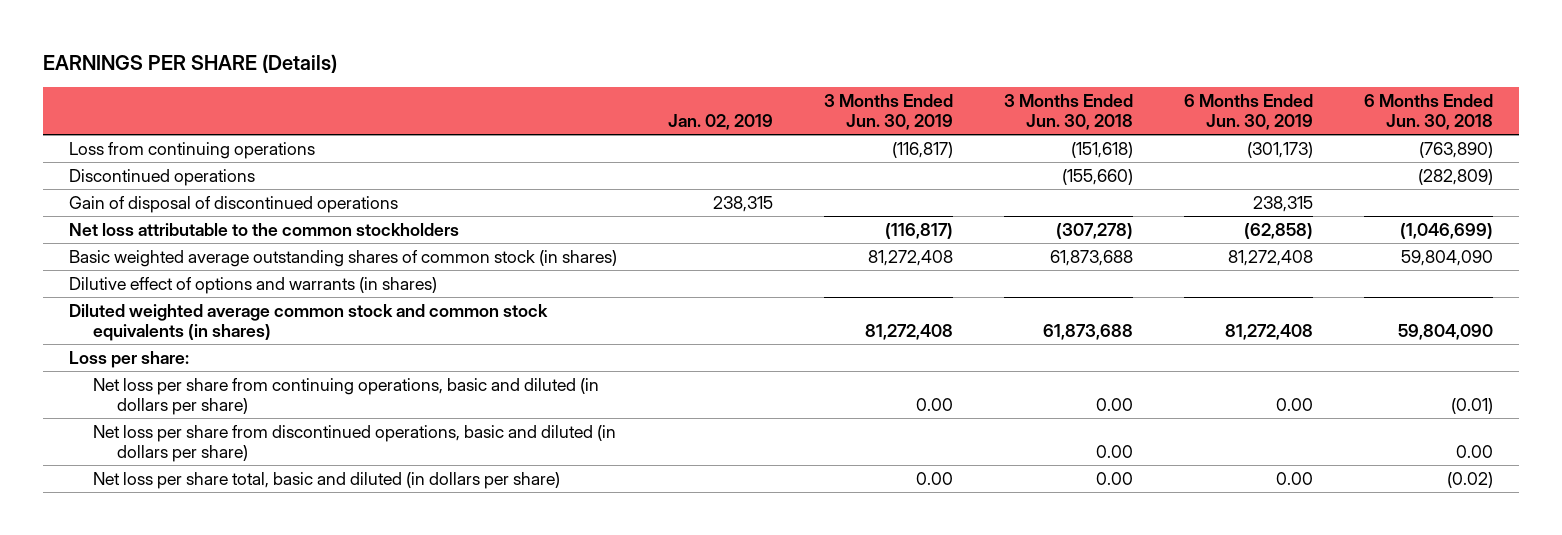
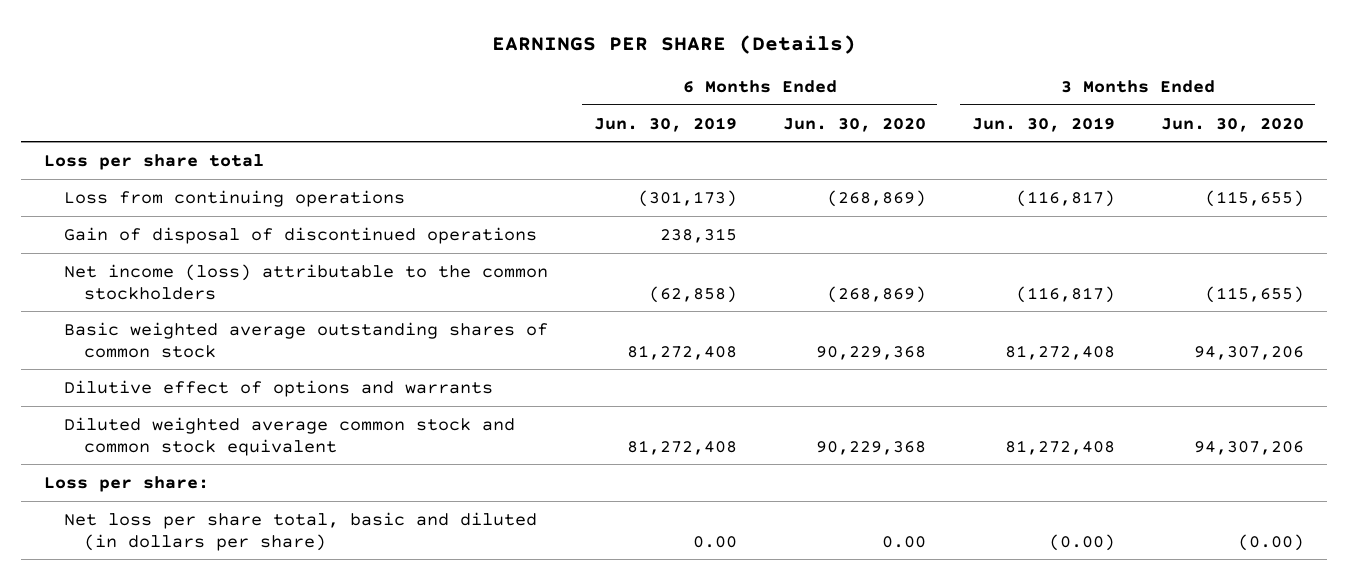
[667,114,773,131] Jan. 02, 2019 -> none
[1003,94,1133,131] 3 Months Ended Jun. 30, 2018 -> none
[1364,94,1494,131] 6 Months Ended Jun. 30, 2018 -> none
none -> [782,117,926,132] Jun. 30, 2020
none -> [1160,117,1304,132] Jun. 30, 2020
none -> [44,153,265,170] Loss per share total
[68,168,255,186] Discontinued operations -> none
[68,222,459,236] Net loss attributable to the common stockholders -> [63,263,548,300] Net income (loss) attributable to the common stockholders
[68,249,617,267] Basic weighted average outstanding shares of common stock (in shares) -> [63,321,548,358] Basic weighted average outstanding shares of common stock
[68,276,437,294] Dilutive effect of options and warrants (in shares) -> [63,379,493,397] Dilutive effect of options and warrants
[68,303,548,341] Diluted weighted average common stock and common stock equivalents (in shares) -> [63,416,515,456] Diluted weighted average common stock and common stock equivalent
[92,377,599,415] Net loss per share from continuing operations, basic and diluted (in dollars per share) -> none
[92,424,616,462] Net loss per share from discontinued operations, basic and diluted (in dollars per share) -> none
[915,471,953,485] 0.00 -> [1048,533,1115,551] (0.00)

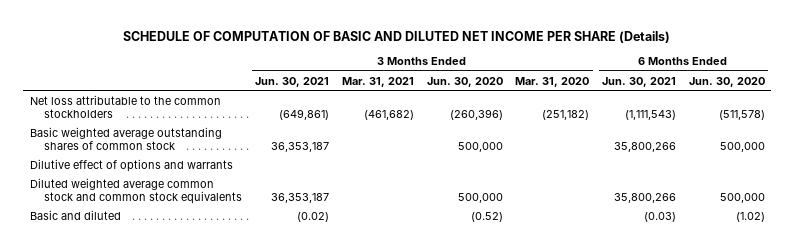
[491,34,856,54] EARNINGS PER SHARE (Details) -> [123,30,671,43] SCHEDULE OF COMPUTATION OF BASIC AND DILUTED NET INCOME PER SHARE (Details)
[593,116,737,132] Jun. 30, 2019 -> none
[971,116,1115,132] Jun. 30, 2019 -> none
none -> [255,76,330,87] Jun. 30, 2021
none -> [341,76,414,87] Mar. 31, 2021
none -> [515,76,590,87] Mar. 31, 2020
none -> [602,76,677,87] Jun. 30, 2021
[44,153,265,170] Loss per share total -> none
[63,189,405,207] Loss from continuing operations -> none
[63,226,537,244] Gain of disposal of discontinued operations -> none
[63,263,548,300] Net income (loss) attributable to the common stockholders -> [29,94,221,118] Net loss attributable to the common stockholders
[826,285,926,303] (268,869) -> [718,109,765,120] (511,578)
[1204,285,1304,303] (115,655) -> [449,108,503,120] (260,396)
[815,345,926,360] 90,229,368 -> [719,141,765,152] 500,000
[1193,345,1304,360] 94,307,206 -> [457,141,503,152] 500,000
[44,475,210,492] Loss per share: -> none
[63,416,515,456] Diluted weighted average common stock and common stock equivalent -> [29,177,243,204] Diluted weighted average common stock and common stock equivalents
[815,440,926,455] 90,229,368 -> [719,192,765,203] 500,000
[1193,440,1304,455] 94,307,206 -> [457,192,503,203] 500,000
[63,511,537,551] Net loss per share total, basic and diluted (in dollars per share) -> [29,209,121,220] Basic and diluted
[881,535,926,548] 0.00 -> [735,211,765,222] (1.02)
[1237,533,1304,551] (0.00) -> [470,211,503,222] (0.52)

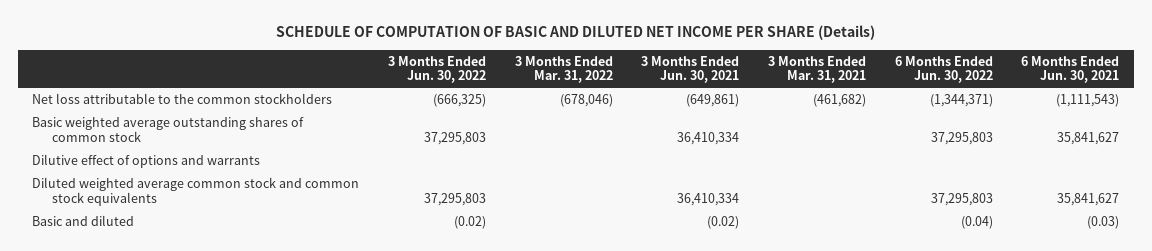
[426,76,503,87] Jun. 30, 2020 -> none
[515,76,590,87] Mar. 31, 2020 -> none
[688,76,765,87] Jun. 30, 2020 -> none
none -> [388,55,487,84] 3 Months Ended Jun. 30, 2022
none -> [514,55,613,84] 3 Months Ended Mar. 31, 2022
none -> [894,55,993,84] 6 Months Ended Jun. 30, 2022
[271,141,330,152] 36,353,187 -> [677,131,740,145] 36,410,334
[614,141,677,152] 35,800,266 -> [1057,131,1120,145] 35,841,627
[271,192,330,203] 36,353,187 -> [677,192,740,206] 36,410,334
[614,192,677,203] 35,800,266 -> [1057,192,1120,206] 35,841,627

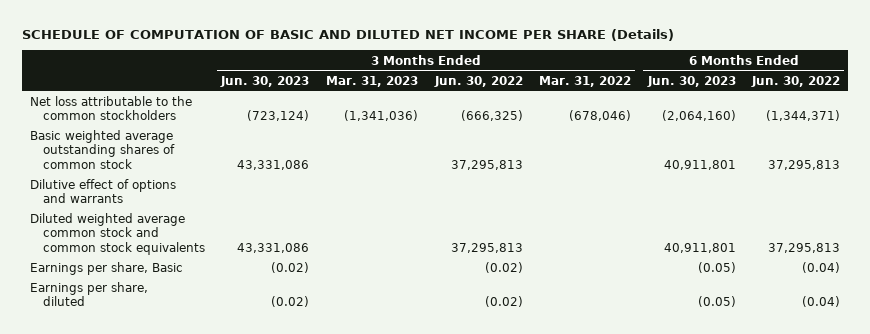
[641,55,740,84] 3 Months Ended Jun. 30, 2021 -> none
[768,55,867,84] 3 Months Ended Mar. 31, 2021 -> none
[1021,55,1120,84] 6 Months Ended Jun. 30, 2021 -> none
none -> [220,75,310,87] Jun. 30, 2023
none -> [325,75,418,87] Mar. 31, 2023
none -> [646,75,736,87] Jun. 30, 2023
[424,131,487,145] 37,295,803 -> [450,159,523,170] 37,295,813
[930,131,993,145] 37,295,803 -> [768,159,841,170] 37,295,813
[424,192,487,206] 37,295,803 -> [450,242,523,253] 37,295,813
[930,192,993,206] 37,295,803 -> [768,242,841,253] 37,295,813
[32,214,135,226] Basic and diluted -> [29,262,183,276] Earnings per share, Basic
none -> [29,282,148,307] Earnings per share, diluted

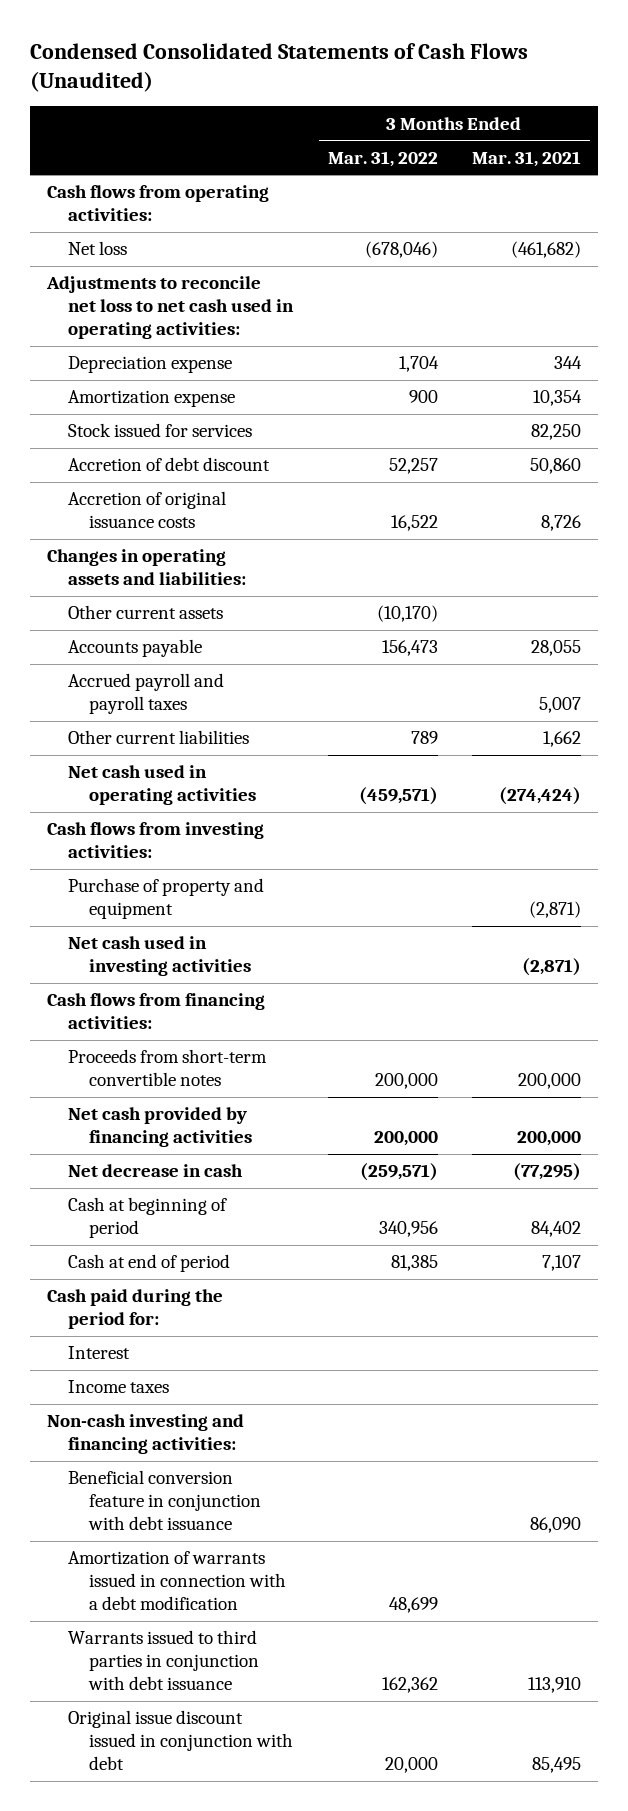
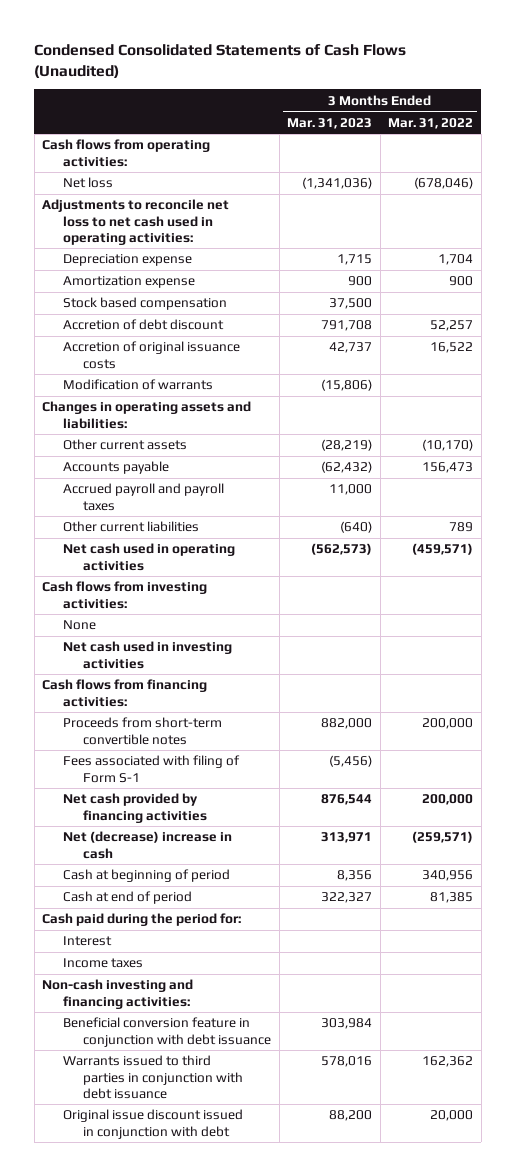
[472,150,582,167] Mar. 31, 2021 -> none
none -> [287,117,373,129] Mar. 31, 2023
[68,423,253,438] Stock issued for services -> none
none -> [62,297,227,311] Stock based compensation
none -> [62,379,213,391] Modification of warrants
[68,878,265,920] Purchase of property and equipment -> none
none -> [62,620,96,631] None
none -> [62,755,240,783] Fees associated with filing of Form S-1
[68,1164,244,1178] Net decrease in cash -> [62,831,232,859] Net (decrease) increase in cash
[68,1551,286,1610] Amortization of warrants issued in connection with a debt modification -> none

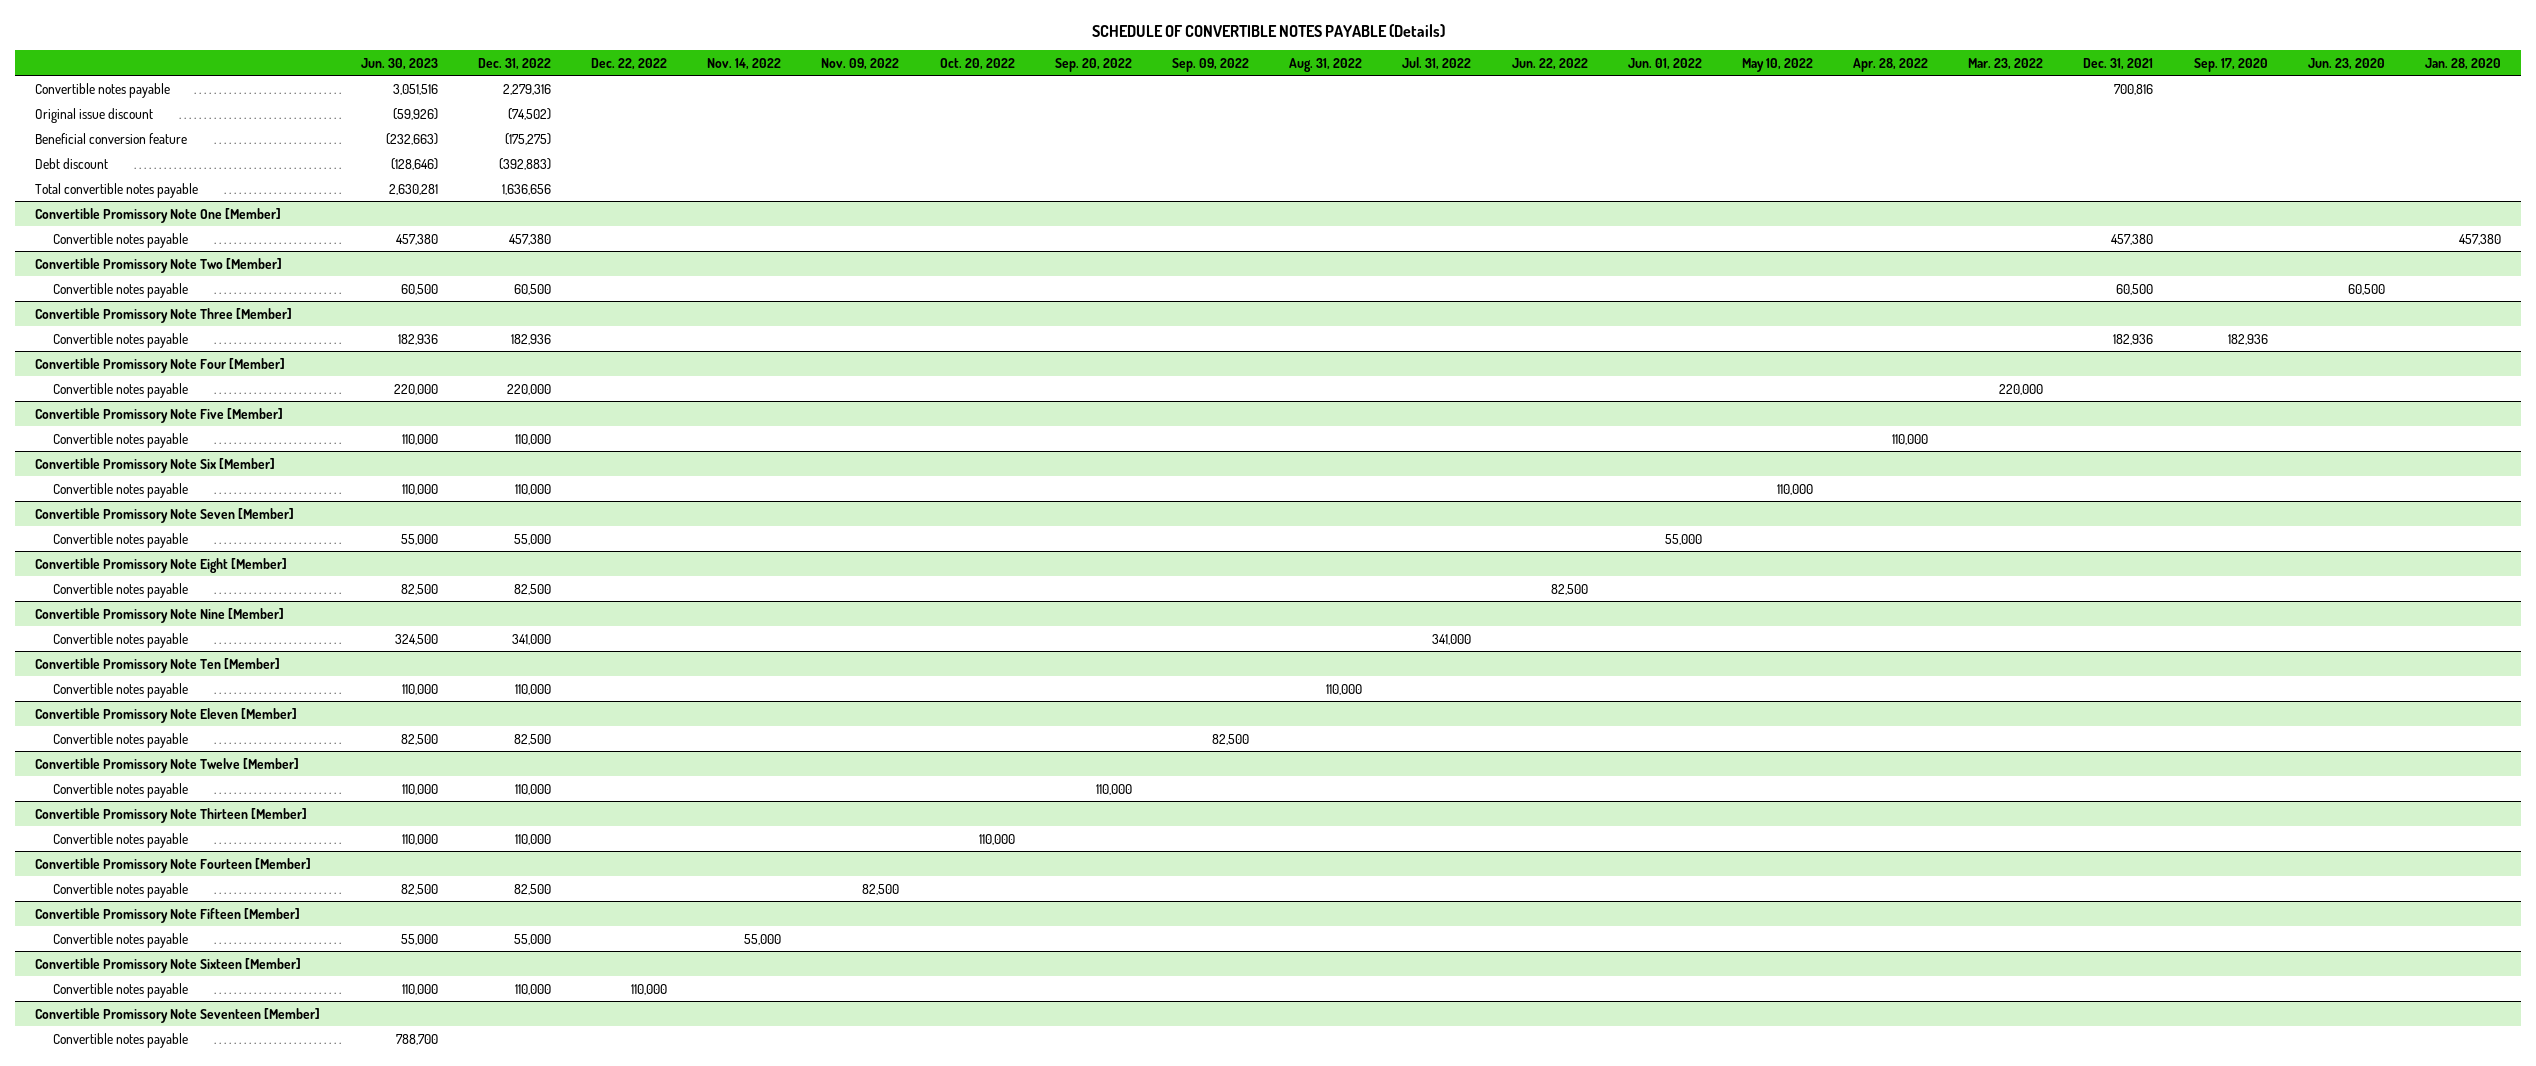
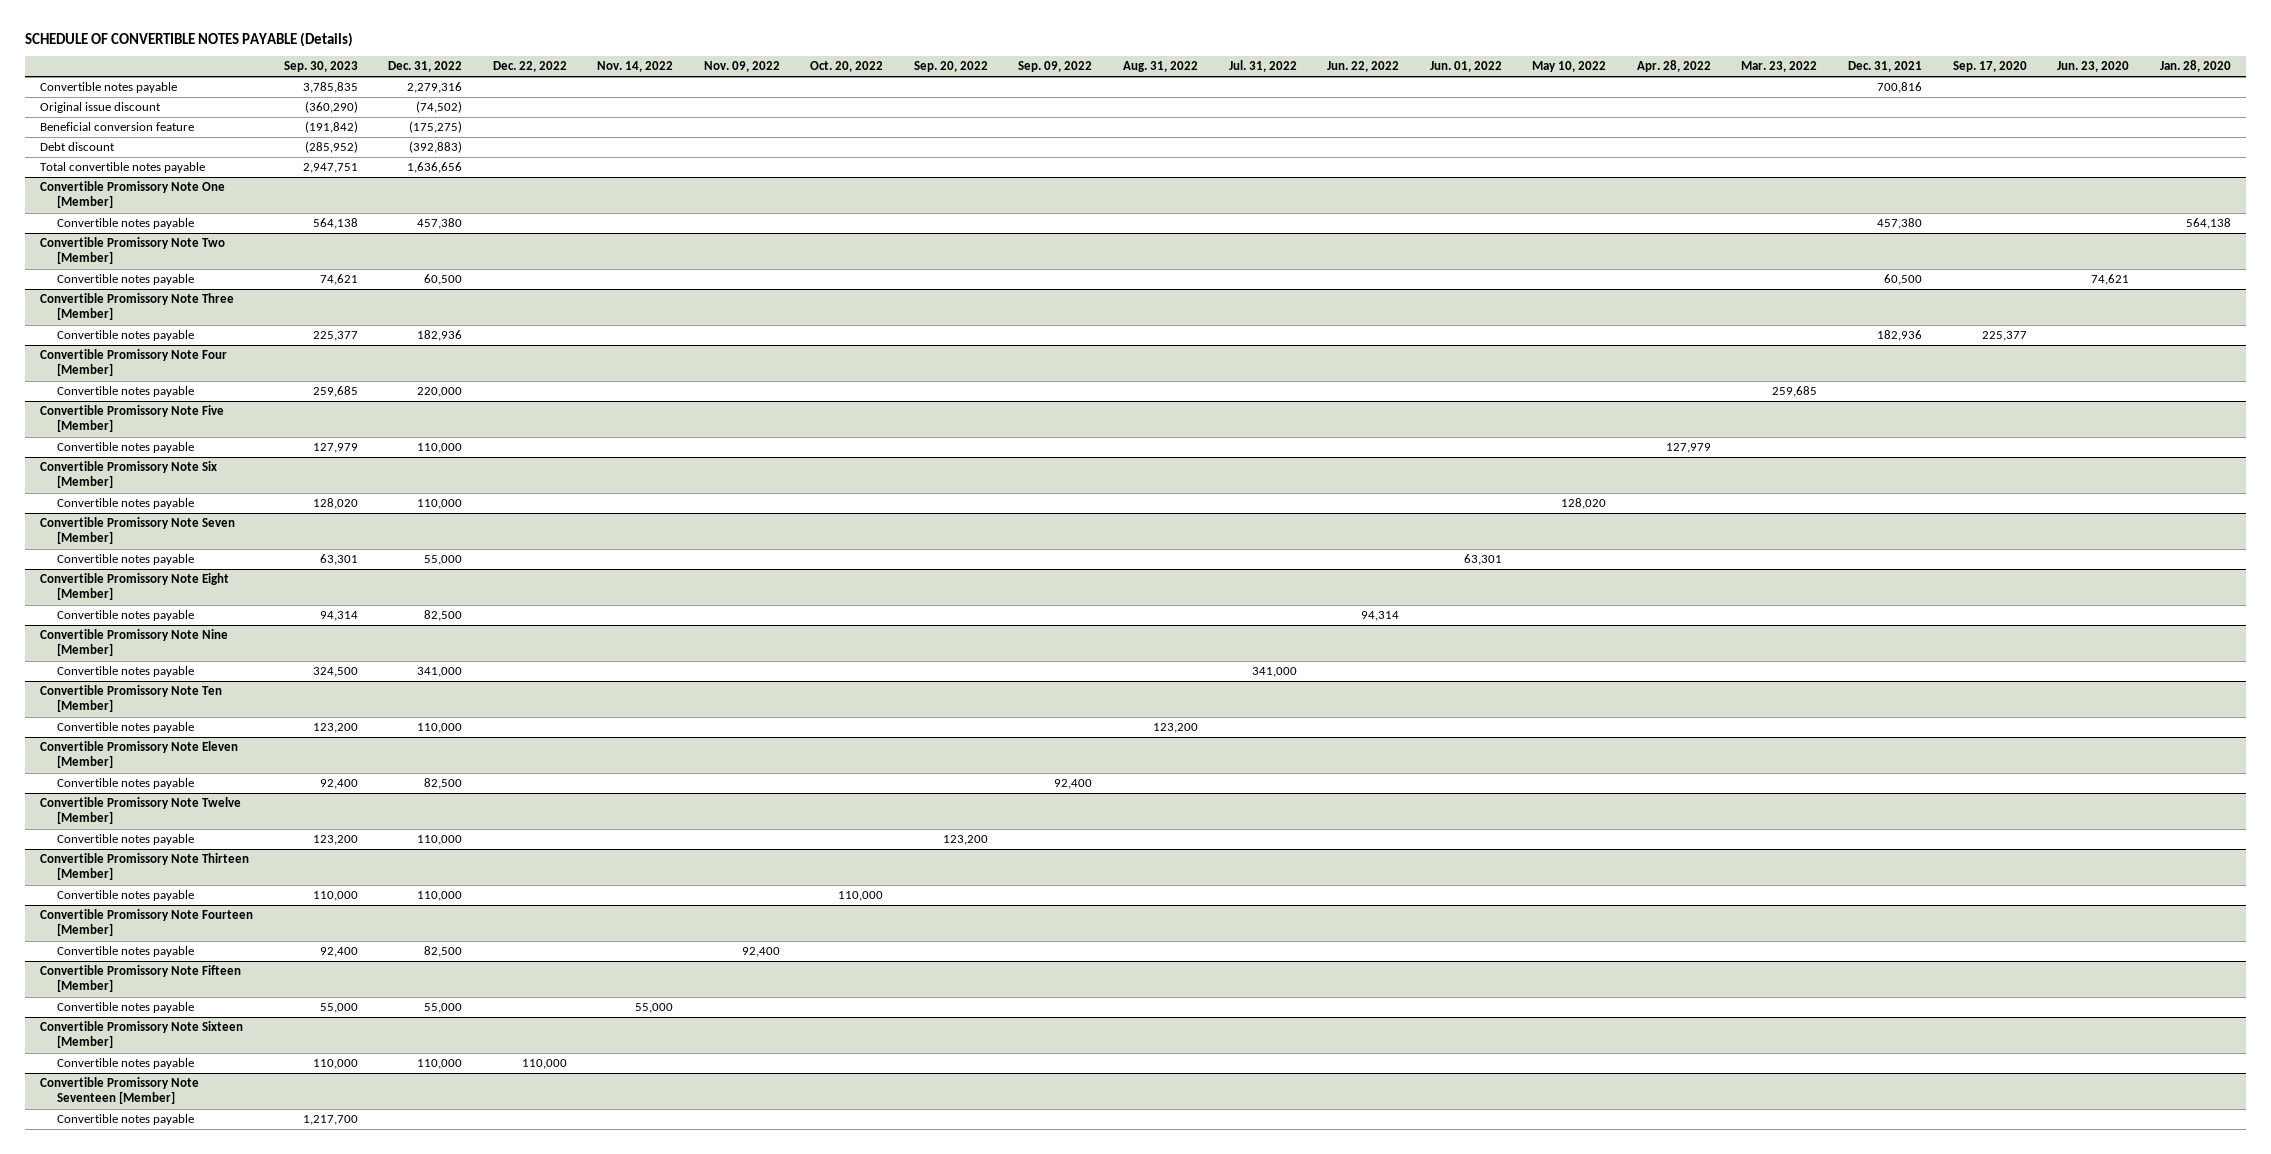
[360,57,438,70] Jun. 30, 2023 -> none
none -> [283,61,358,73] Sep. 30, 2023
[2458,233,2501,245] 457,380 -> [2185,218,2231,230] 564,138
[2347,283,2385,295] 60,500 -> [2091,274,2130,286] 74,621
[2227,333,2268,345] 182,936 -> [1981,331,2027,342] 225,377
[1999,383,2044,395] 220,000 -> [1772,386,1818,398] 259,685
[1892,433,1929,445] 110,000 -> [1665,443,1711,454] 127,979
[1776,483,1813,495] 110,000 -> [1561,498,1607,510] 128,020
[1664,533,1702,545] 55,000 -> [1463,554,1502,566] 63,301
[1550,583,1588,595] 82,500 -> [1361,611,1400,622] 94,314
[1326,683,1363,695] 110,000 -> [1153,723,1199,734] 123,200
[1211,733,1249,745] 82,500 -> [1054,779,1093,790] 92,400
[1095,783,1132,795] 110,000 -> [942,835,988,846] 123,200
[862,883,900,895] 82,500 -> [741,947,780,958] 92,400

